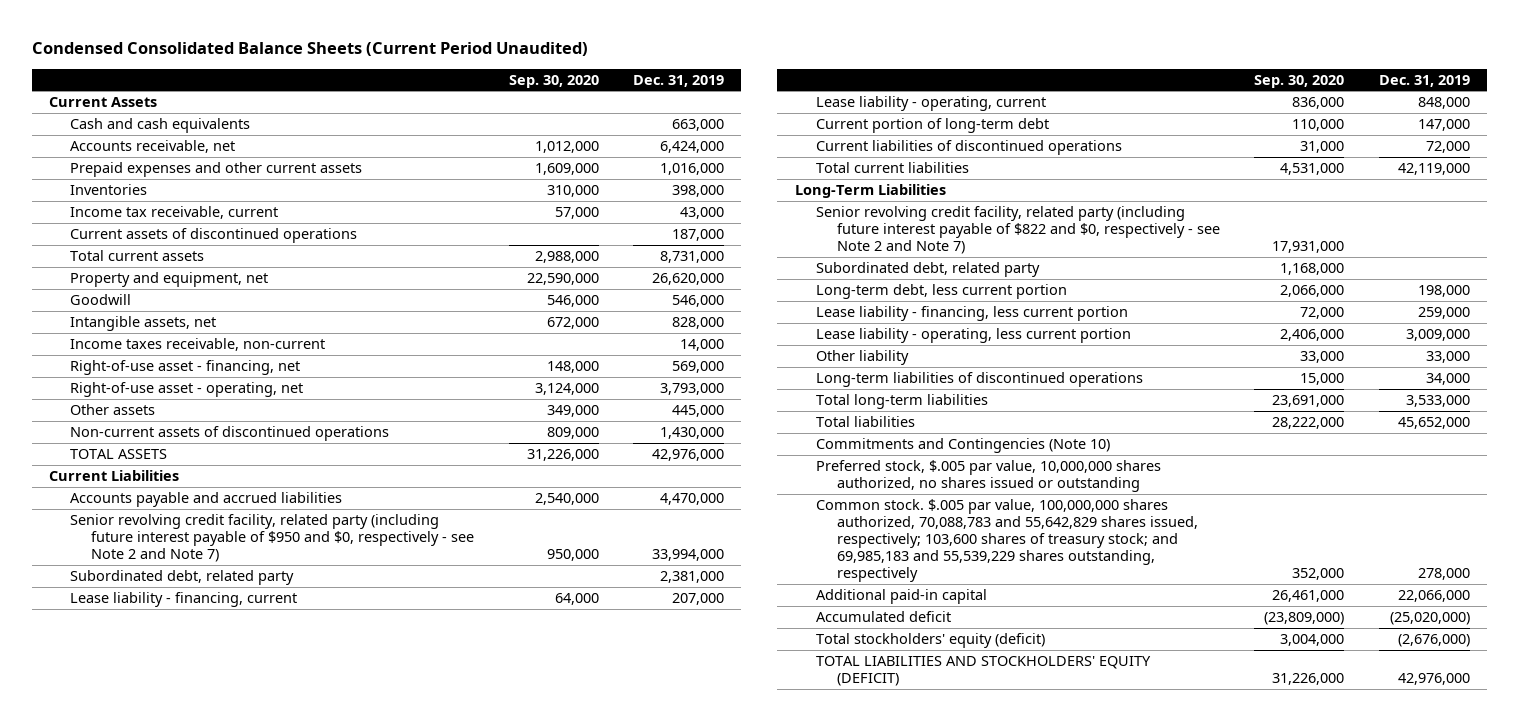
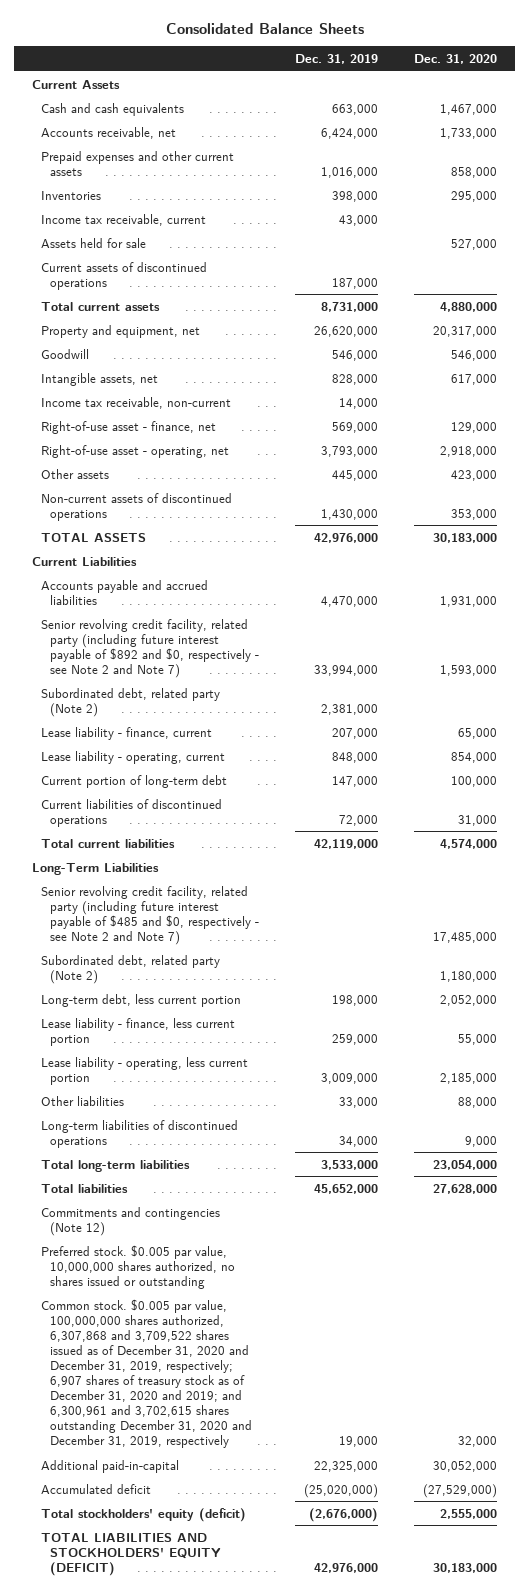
[31,42,588,57] Condensed Consolidated Balance Sheets (Current Period Unaudited) -> [165,22,364,34] Consolidated Balance Sheets
[508,74,599,88] Sep. 30, 2020 -> none
none -> [414,54,498,65] Dec. 31, 2020
none -> [41,237,147,248] Assets held for sale
[70,338,326,352] Income taxes receivable, non-current -> [41,396,232,409] Income tax receivable, non-current
[70,360,301,376] Right-of-use asset - financing, net -> [41,420,217,434] Right-of-use asset - finance, net
[70,514,475,563] Senior revolving credit facility, related party (including future interest payable of $950 and $0, respectively - see Note 2 and Note 7) -> [41,618,260,678] Senior revolving credit facility, related party (including future interest payable of $892 and $0, respectively - see Note 2 and Note 7)
[70,570,295,586] Subordinated debt, related party -> [41,687,221,717] Subordinated debt, related party (Note 2)
[70,592,298,608] Lease liability - financing, current -> [41,726,213,740] Lease liability - finance, current
[815,206,1220,255] Senior revolving credit facility, related party (including future interest payable of $822 and $0, respectively - see Note 2 and Note 7) -> [41,885,260,945] Senior revolving credit facility, related party (including future interest payable of $485 and $0, respectively - see Note 2 and Note 7)
[815,262,1040,278] Subordinated debt, related party -> [41,954,221,984] Subordinated debt, related party (Note 2)
[815,306,1128,322] Lease liability - financing, less current portion -> [41,1017,236,1046] Lease liability - finance, less current portion
[815,350,909,366] Other liability -> [41,1095,125,1106] Other liabilities
[815,438,1110,454] Commitments and Contingencies (Note 10) -> [41,1206,221,1236] Commitments and contingencies (Note 12)
[815,460,1161,493] Preferred stock, $.005 par value, 10,000,000 shares authorized, no shares issued or outstanding -> [41,1244,236,1289] Preferred stock. $0.005 par value, 10,000,000 shares authorized, no shares issued or outstanding
[815,499,1198,583] Common stock. $.005 par value, 100,000,000 shares authorized, 70,088,783 and 55,642,829 shares issued, respectively; 103,600 shares of treasury stock; and 69,985,183 and 55,539,229 shares outstanding, respectively -> [41,1298,253,1448] Common stock. $0.005 par value, 100,000,000 shares authorized, 6,307,868 and 3,709,522 shares issued as of December 31, 2020 and December 31, 2019, respectively; 6,907 shares of treasury stock as of December 31, 2020 and 2019; and 6,300,961 and 3,702,615 shares outstanding December 31, 2020 and December 31, 2019, respectively
[1417,568,1470,581] 278,000 -> [339,1435,379,1447] 19,000
[815,589,987,605] Additional paid-in capital -> [41,1459,180,1473] Additional paid-in-capital
[1397,590,1470,603] 22,066,000 -> [314,1460,379,1472] 22,325,000

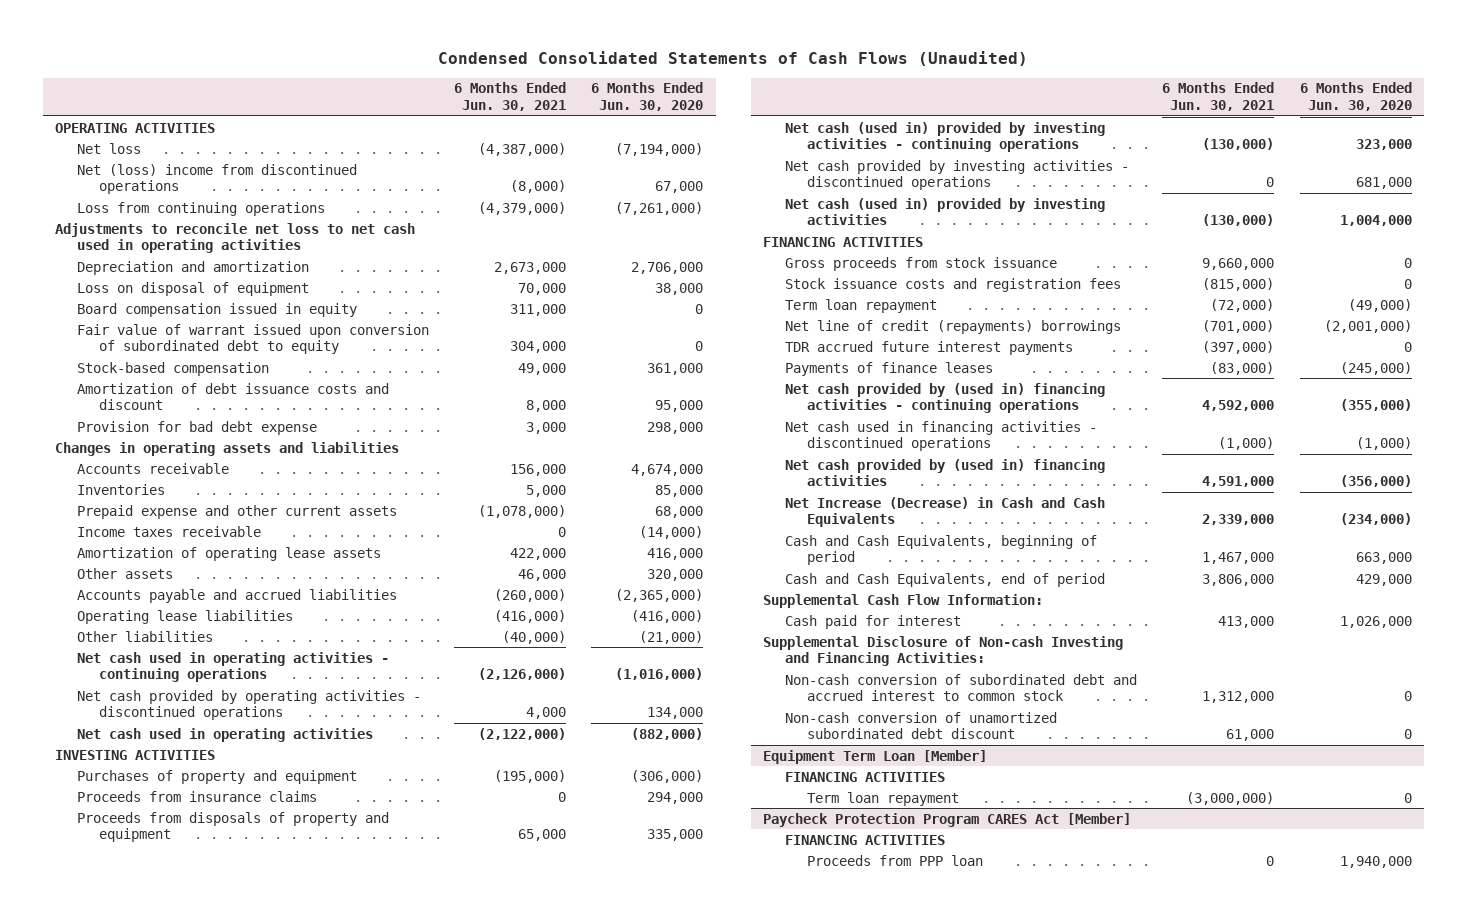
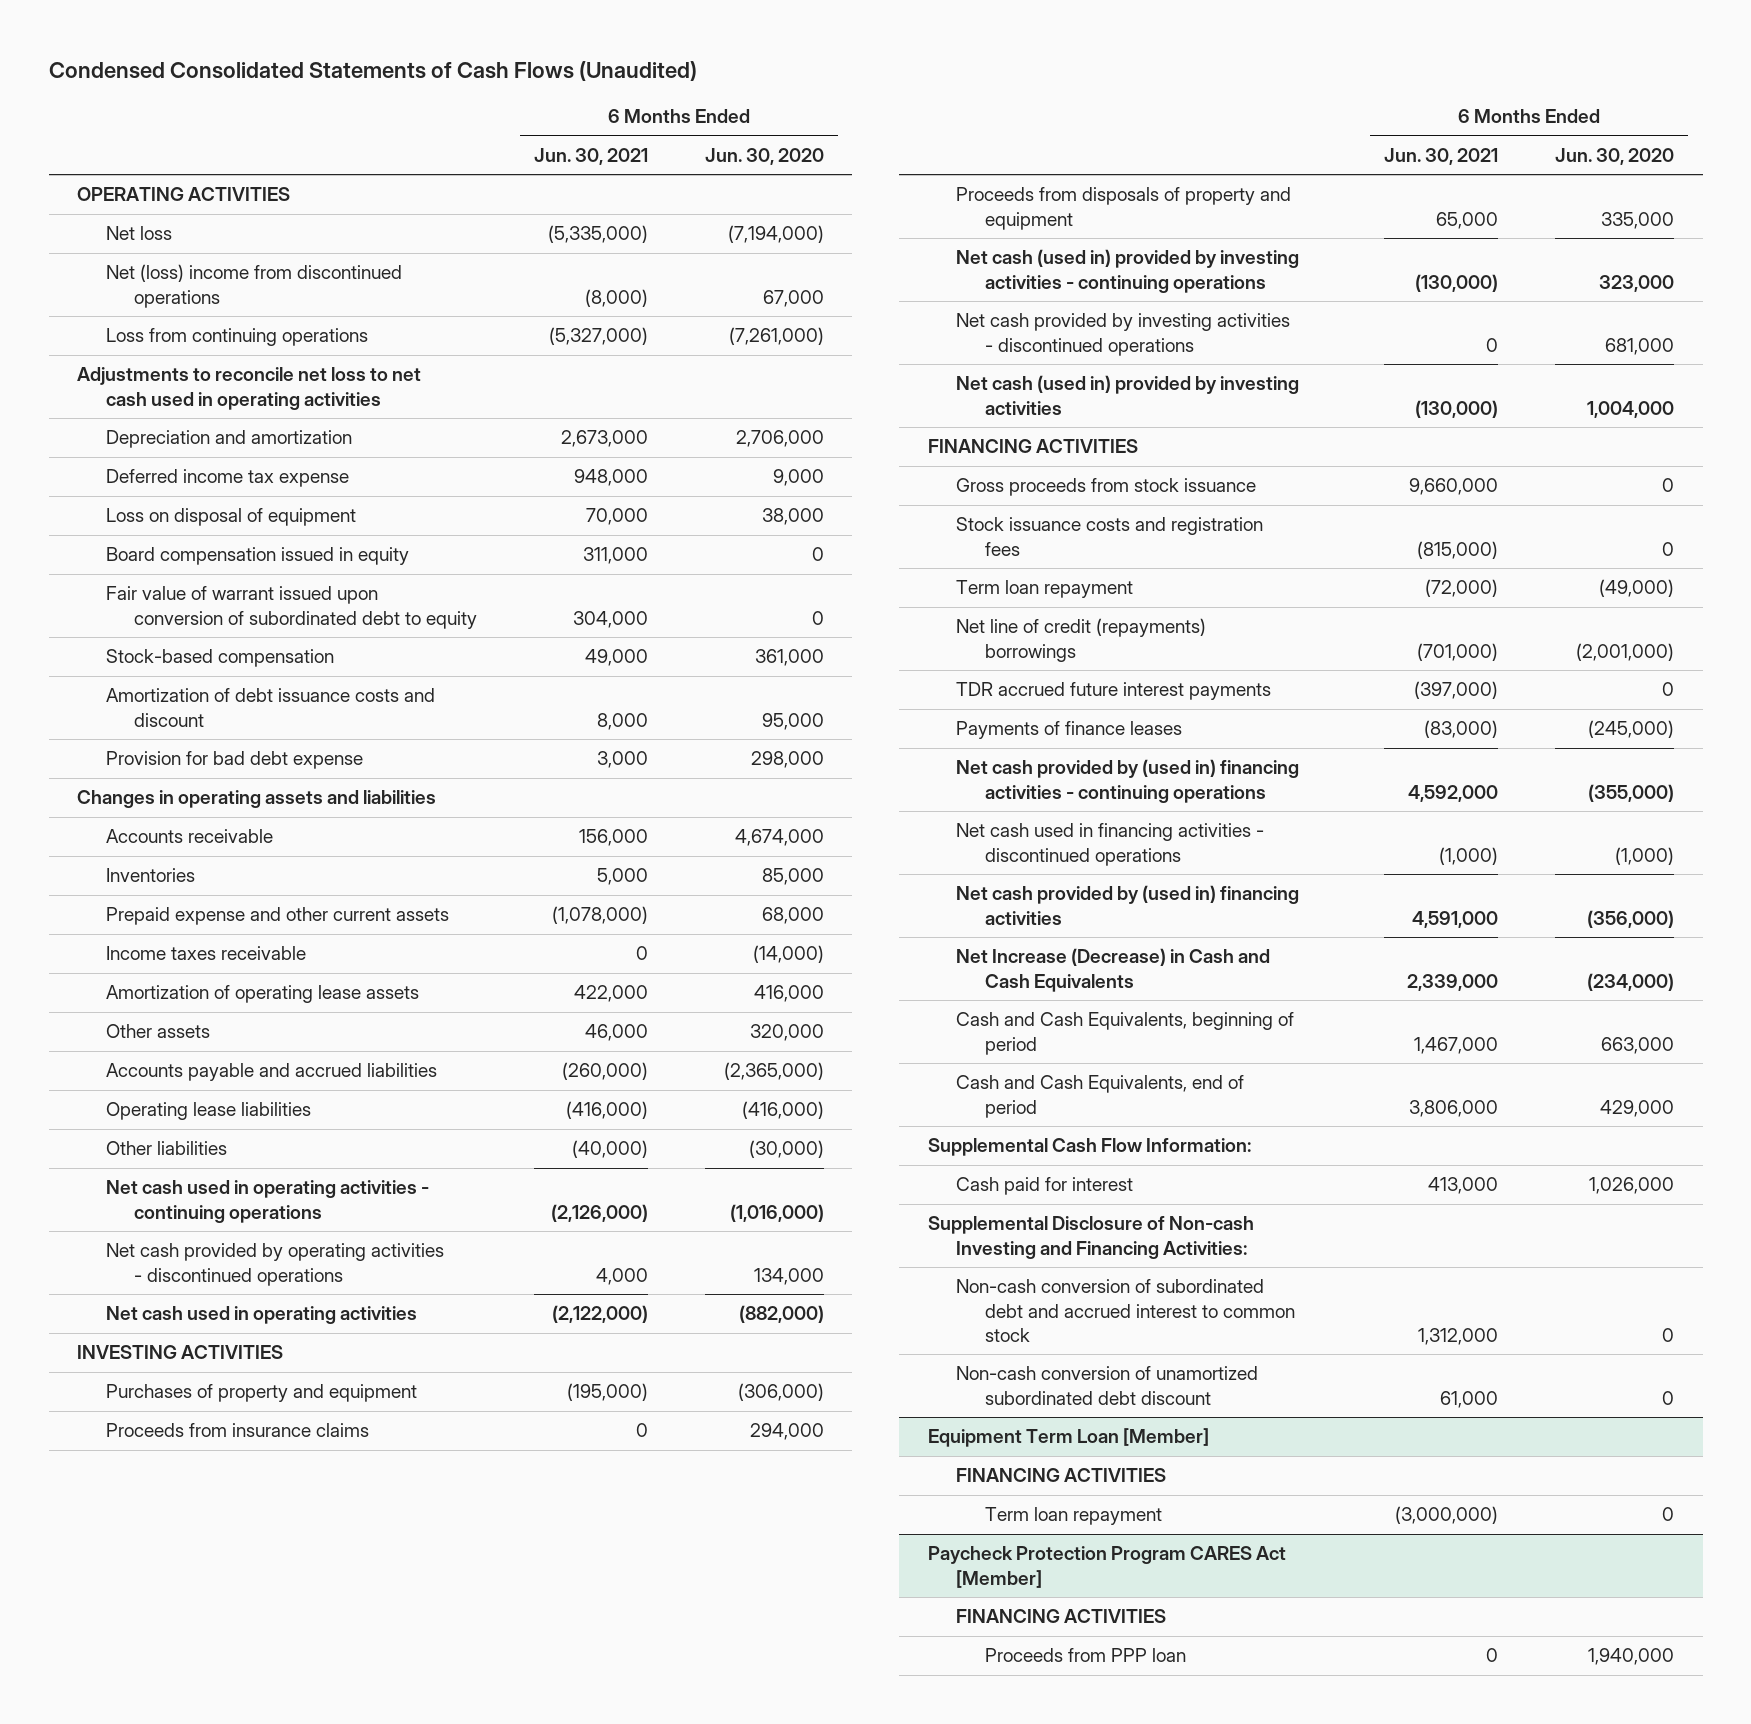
[478,142,567,156] (4,387,000) -> [547,225,648,244] (5,335,000)
[478,201,567,215] (4,379,000) -> [548,327,648,346] (5,327,000)
none -> [105,469,349,488] Deferred income tax expense
[639,630,704,644] (21,000) -> [748,1140,824,1159] (30,000)

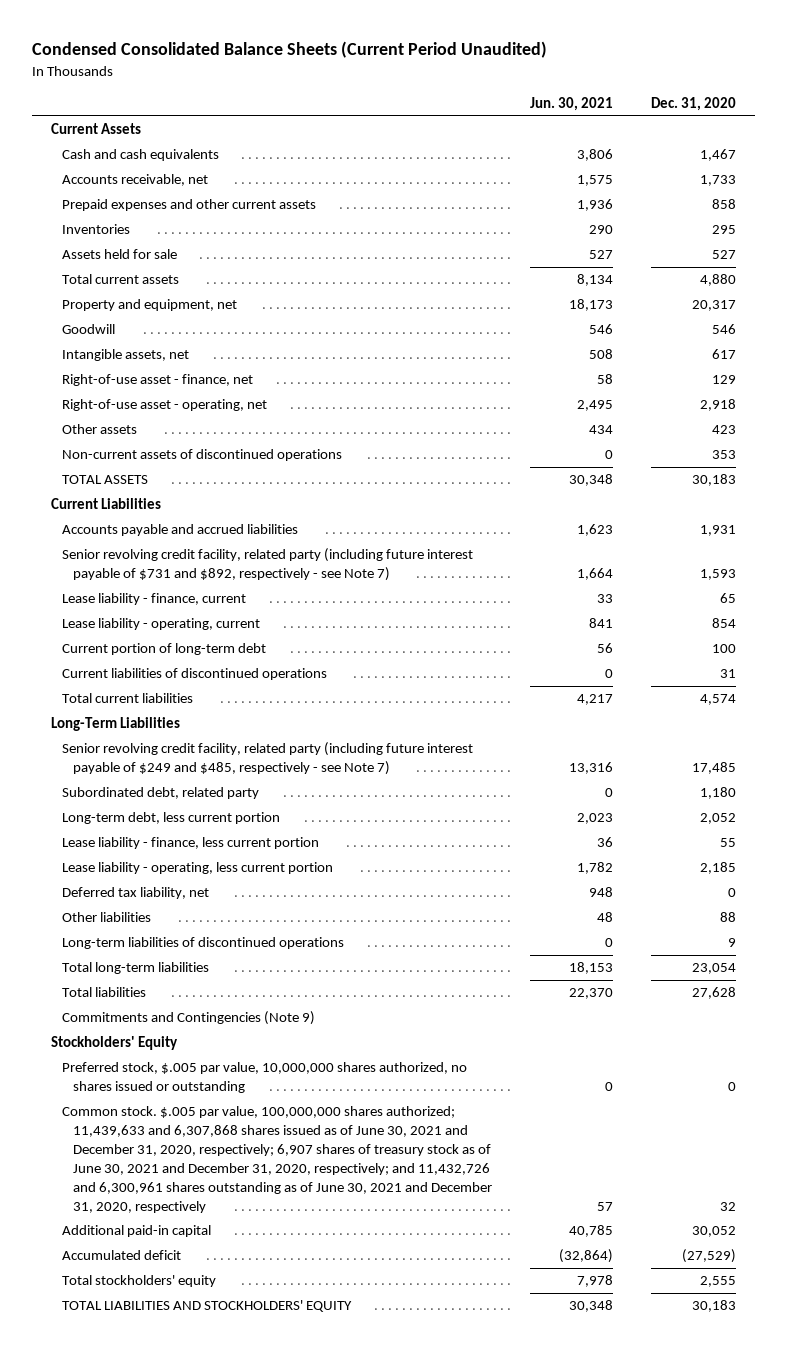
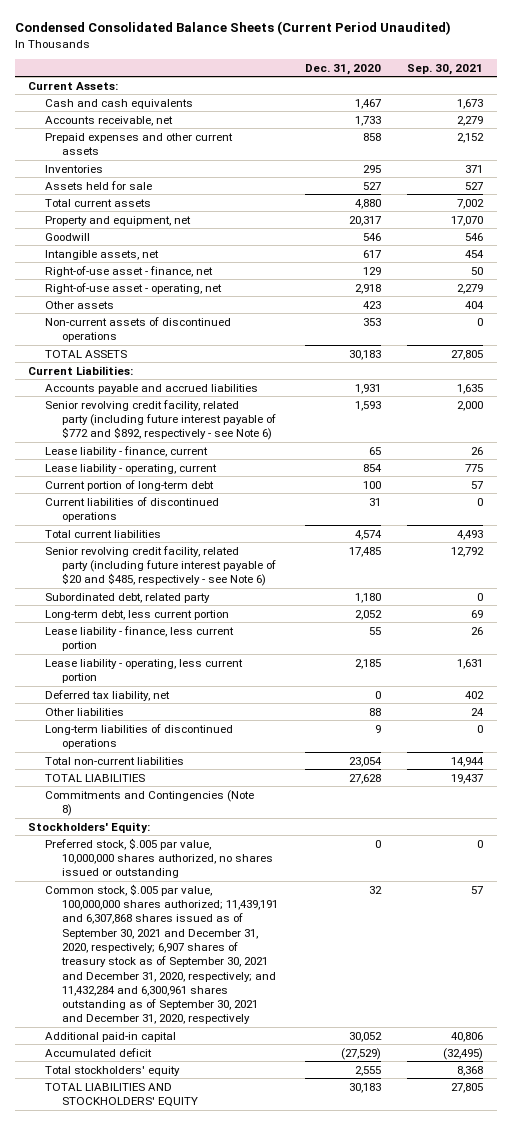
[530,97,614,112] Jun. 30, 2021 -> none
none -> [407,63,484,75] Sep. 30, 2021
[50,123,141,135] Current Assets -> [27,81,118,90] Current Assets:
[50,498,161,510] Current Liabilities -> [27,365,133,375] Current Liabilities:
[61,548,473,582] Senior revolving credit facility, related party (including future interest payable of $731 and $892, respectively - see Note 7) -> [44,399,276,441] Senior revolving credit facility, related party (including future interest payable of $772 and $892, respectively - see Note 6)
[50,717,180,732] Long-Term Liabilities -> none
[61,742,473,776] Senior revolving credit facility, related party (including future interest payable of $249 and $485, respectively - see Note 7) -> [44,545,276,587] Senior revolving credit facility, related party (including future interest payable of $20 and $485, respectively - see Note 6)
[61,962,209,975] Total long-term liabilities -> [44,756,184,765] Total non-current liabilities
[61,987,146,998] Total liabilities -> [44,773,145,782] TOTAL LIABILITIES
[61,1011,315,1026] Commitments and Contingencies (Note 9) -> [44,789,254,817] Commitments and Contingencies (Note 8)
[50,1036,178,1051] Stockholders' Equity -> [27,821,150,833] Stockholders' Equity:
[61,1106,492,1213] Common stock. $.005 par value, 100,000,000 shares authorized; 11,439,633 and 6,307,868 shares issued as of June 30, 2021 and December 31, 2020, respectively; 6,907 shares of treasury stock as of June 30, 2021 and December 31, 2020, respectively; and 11,432,726 and 6,300,961 shares outstanding as of June 30, 2021 and December 31, 2020, respectively -> [44,883,278,1025] Common stock, $.005 par value, 100,000,000 shares authorized; 11,439,191 and 6,307,868 shares issued as of September 30, 2021 and December 31, 2020, respectively; 6,907 shares of treasury stock as of September 30, 2021 and December 31, 2020, respectively; and 11,432,284 and 6,300,961 shares outstanding as of September 30, 2021 and December 31, 2020, respectively

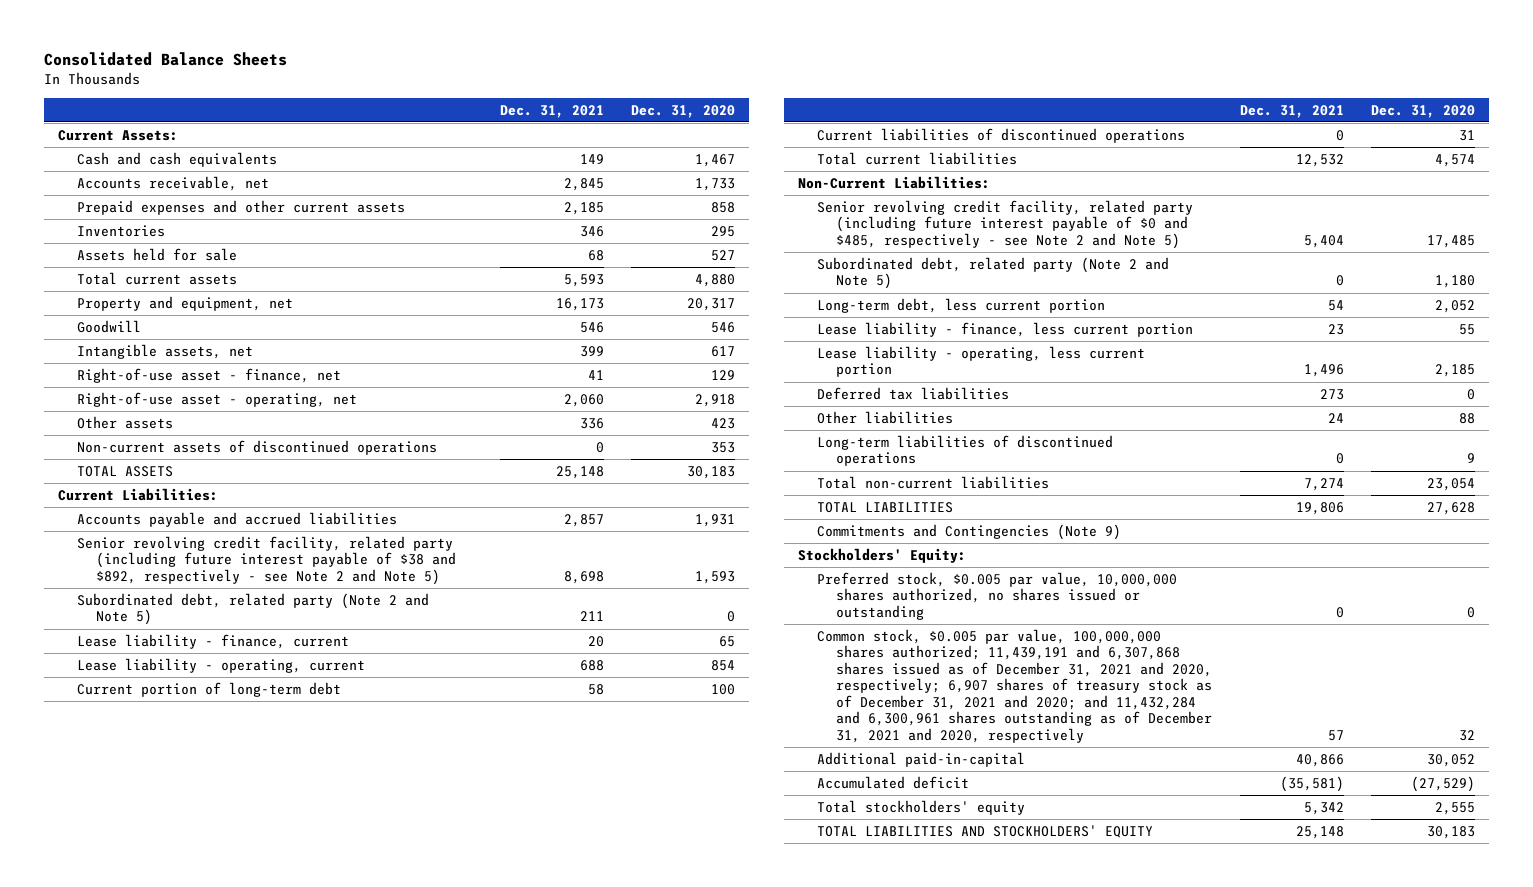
[14,21,451,36] Condensed Consolidated Balance Sheets (Current Period Unaudited) -> [43,52,287,67] Consolidated Balance Sheets
[407,63,484,75] Sep. 30, 2021 -> none
none -> [499,104,604,118] Dec. 31, 2021
[44,399,276,441] Senior revolving credit facility, related party (including future interest payable of $772 and $892, respectively - see Note 6) -> [76,535,456,585] Senior revolving credit facility, related party (including future interest payable of $38 and $892, respectively - see Note 2 and Note 5)
none -> [76,592,429,626] Subordinated debt, related party (Note 2 and Note 5)
none -> [797,175,990,189] Non-Current Liabilities:
[44,545,276,587] Senior revolving credit facility, related party (including future interest payable of $20 and $485, respectively - see Note 6) -> [816,199,1193,249] Senior revolving credit facility, related party (including future interest payable of $0 and $485, respectively - see Note 2 and Note 5)
[44,592,210,603] Subordinated debt, related party -> [816,256,1169,290] Subordinated debt, related party (Note 2 and Note 5)
[44,689,170,701] Deferred tax liability, net -> [816,386,1009,400] Deferred tax liabilities
[44,789,254,817] Commitments and Contingencies (Note 8) -> [816,523,1121,540] Commitments and Contingencies (Note 9)
[44,837,273,879] Preferred stock, $.005 par value, 10,000,000 shares authorized, no shares issued or outstanding -> [816,571,1177,620] Preferred stock, $0.005 par value, 10,000,000 shares authorized, no shares issued or outstanding
[44,883,278,1025] Common stock, $.005 par value, 100,000,000 shares authorized; 11,439,191 and 6,307,868 shares issued as of September 30, 2021 and December 31, 2020, respectively; 6,907 shares of treasury stock as of September 30, 2021 and December 31, 2020, respectively; and 11,432,284 and 6,300,961 shares outstanding as of September 30, 2021 and December 31, 2020, respectively -> [816,628,1212,743] Common stock, $0.005 par value, 100,000,000 shares authorized; 11,439,191 and 6,307,868 shares issued as of December 31, 2021 and 2020, respectively; 6,907 shares of treasury stock as of December 31, 2021 and 2020; and 11,432,284 and 6,300,961 shares outstanding as of December 31, 2021 and 2020, respectively
[44,1031,176,1042] Additional paid-in capital -> [816,751,1025,767] Additional paid-in-capital

